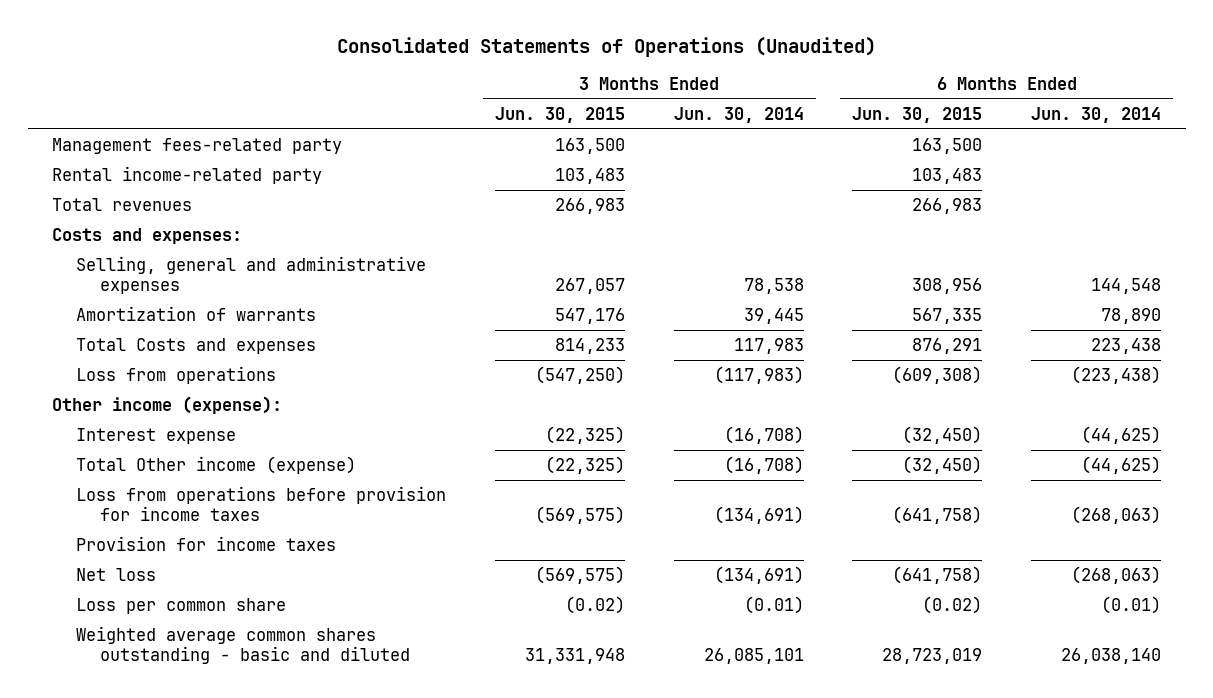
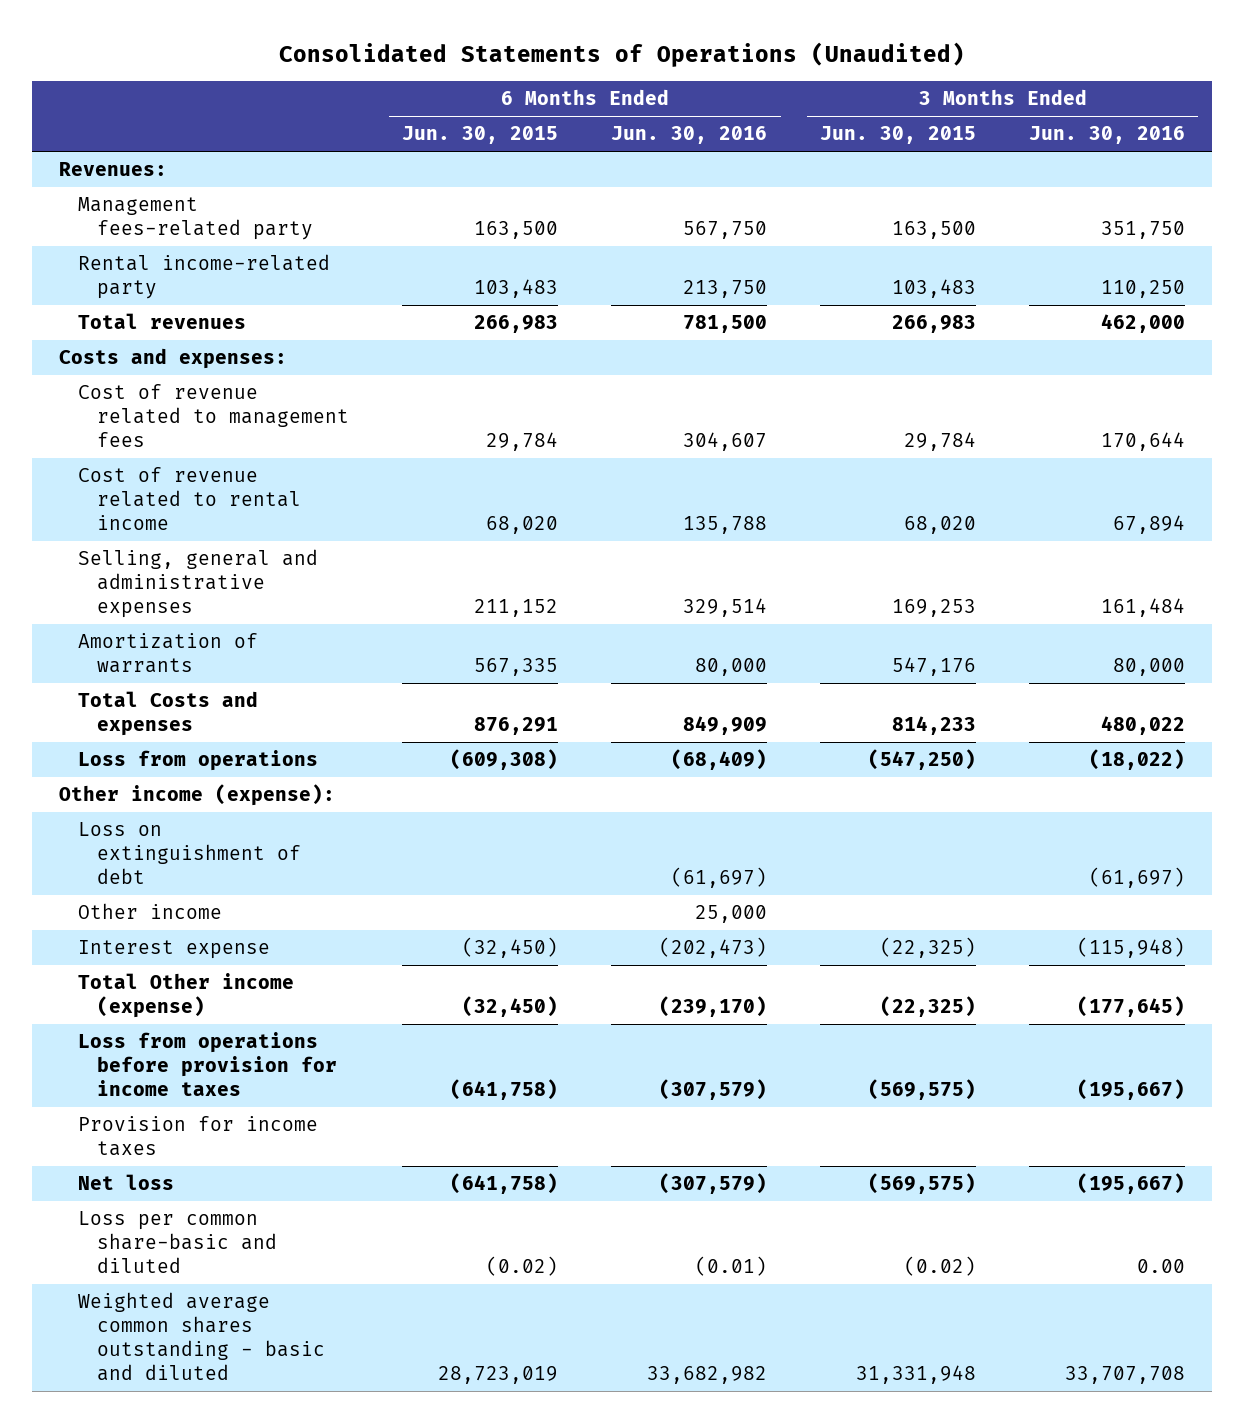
[673,106,804,123] Jun. 30, 2014 -> none
[1031,106,1162,123] Jun. 30, 2014 -> none
none -> [611,126,768,145] Jun. 30, 2016
none -> [1029,126,1186,145] Jun. 30, 2016
none -> [58,162,167,177] Revenues:
none -> [78,384,350,448] Cost of revenue related to management fees
none -> [78,467,302,531] Cost of revenue related to rental income
[554,277,625,294] 267,057 -> [892,599,977,618] 169,253
[912,277,983,294] 308,956 -> [474,599,559,618] 211,152
none -> [78,822,302,885] Loss on extinguishment of debt
none -> [78,903,223,920] Other income
[75,597,286,614] Loss per common share -> [78,1211,278,1274] Loss per common share-basic and diluted

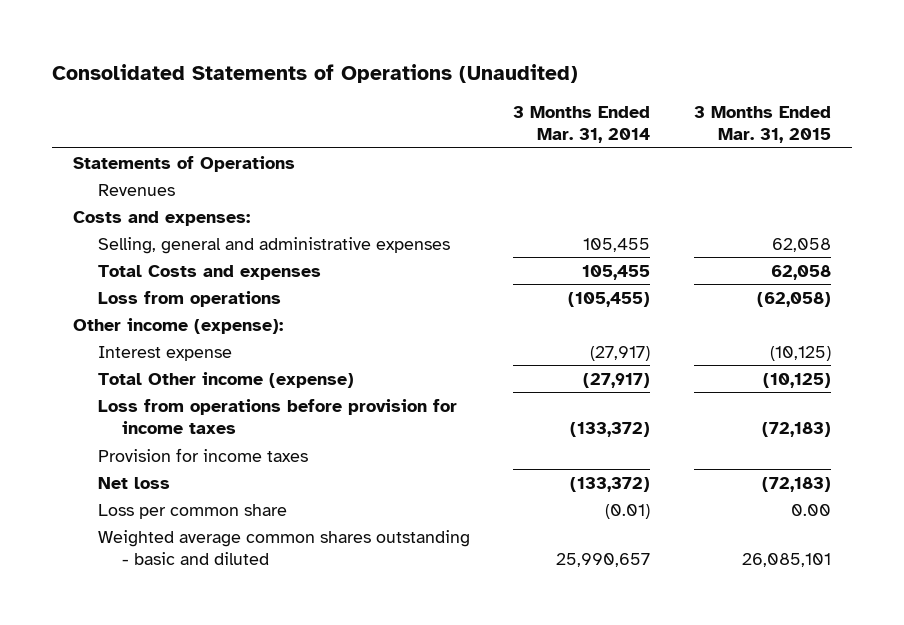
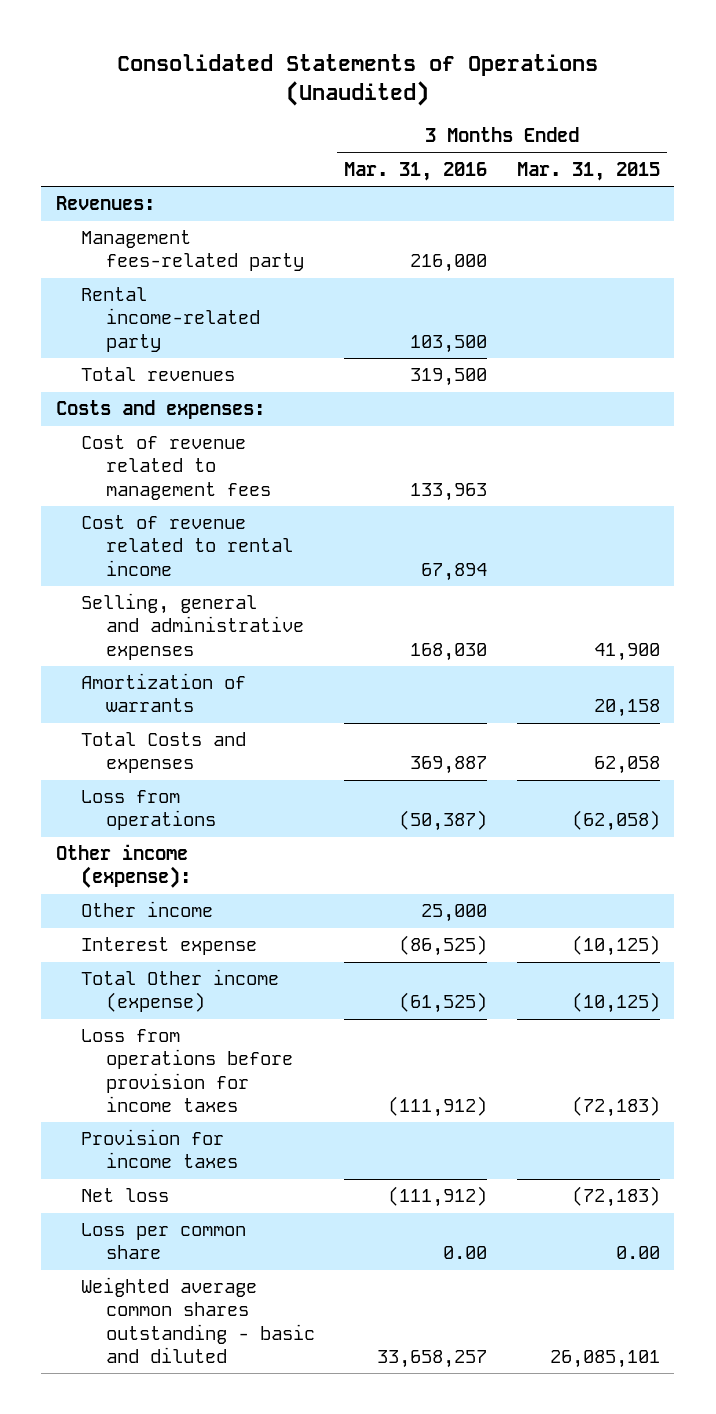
[513,106,651,144] 3 Months Ended Mar. 31, 2014 -> none
none -> [344,161,488,181] Mar. 31, 2016
[73,155,296,172] Statements of Operations -> none
none -> [55,196,155,211] Revenues:
none -> [81,230,305,272] Management fees-related party
none -> [81,287,261,352] Rental income-related party
[97,183,175,196] Revenues -> [81,367,236,382] Total revenues
none -> [81,435,272,500] Cost of revenue related to management fees
none -> [81,515,294,576] Cost of revenue related to rental income
[771,237,831,252] 62,058 -> [593,642,660,661] 41,900
none -> [81,673,247,713] Amortization of warrants
none -> [81,901,214,918] Other income

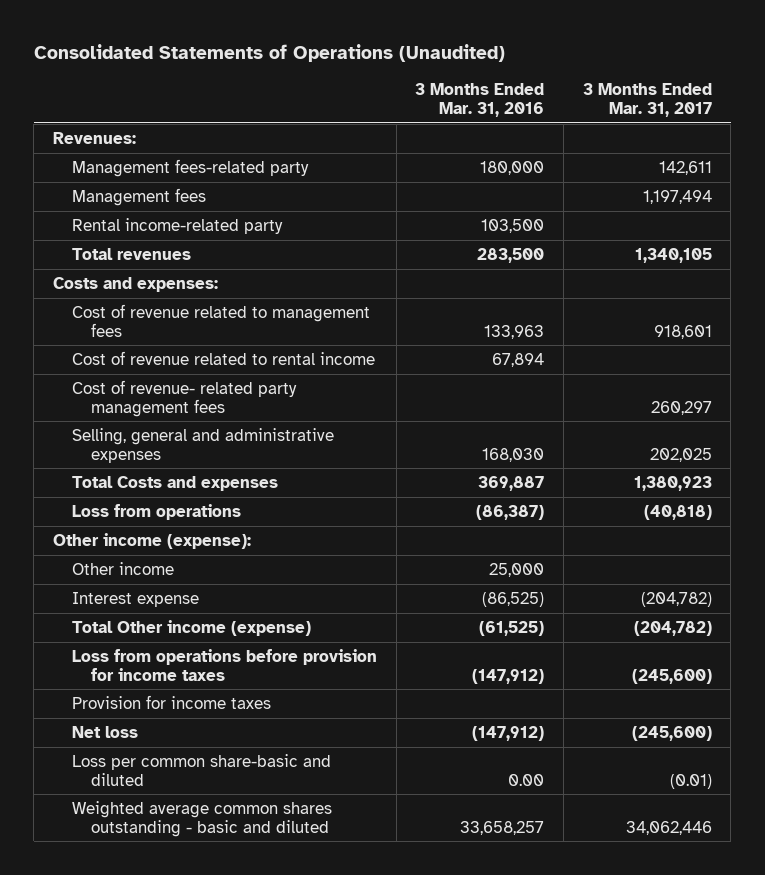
[516,161,660,181] Mar. 31, 2015 -> none
none -> [582,83,712,118] 3 Months Ended Mar. 31, 2017
[410,254,488,273] 216,000 -> [480,160,545,175] 180,000
none -> [71,187,206,206] Management fees
[410,368,488,387] 319,500 -> [477,247,545,263] 283,500
none -> [71,379,297,417] Cost of revenue- related party management fees
[81,673,247,713] Amortization of warrants -> none
[399,810,488,832] (50,387) -> [476,504,545,520] (86,387)
[388,1095,488,1117] (111,912) -> [472,668,545,684] (147,912)
[388,1186,488,1208] (111,912) -> [472,725,545,741] (147,912)
[81,1223,247,1260] Loss per common share -> [71,753,331,786] Loss per common share-basic and diluted

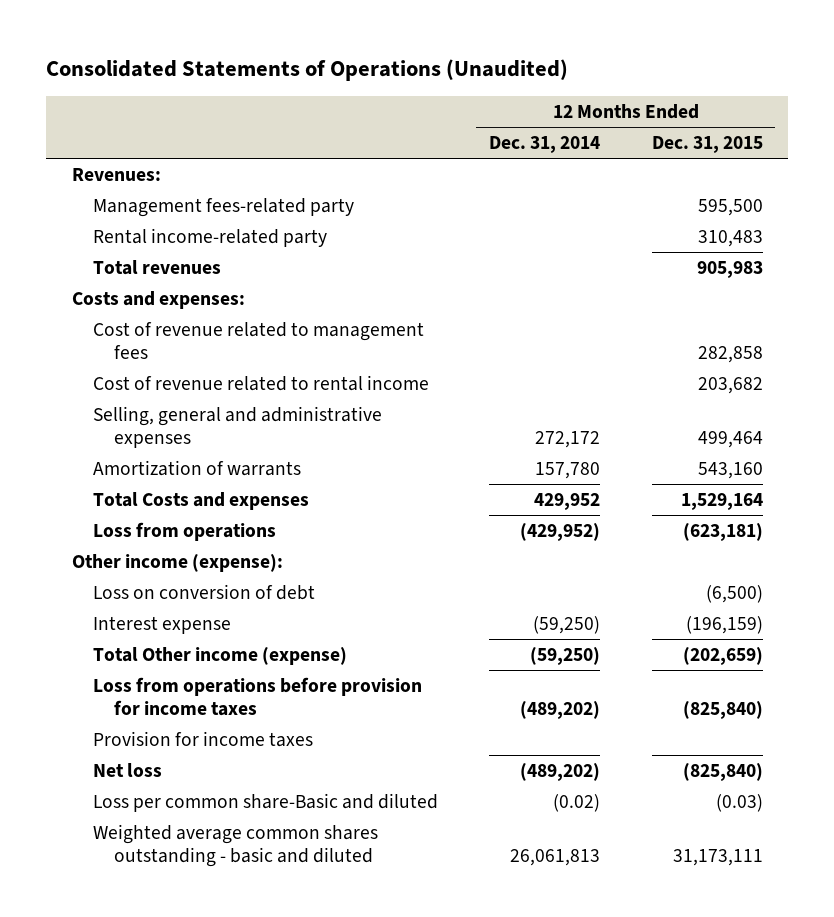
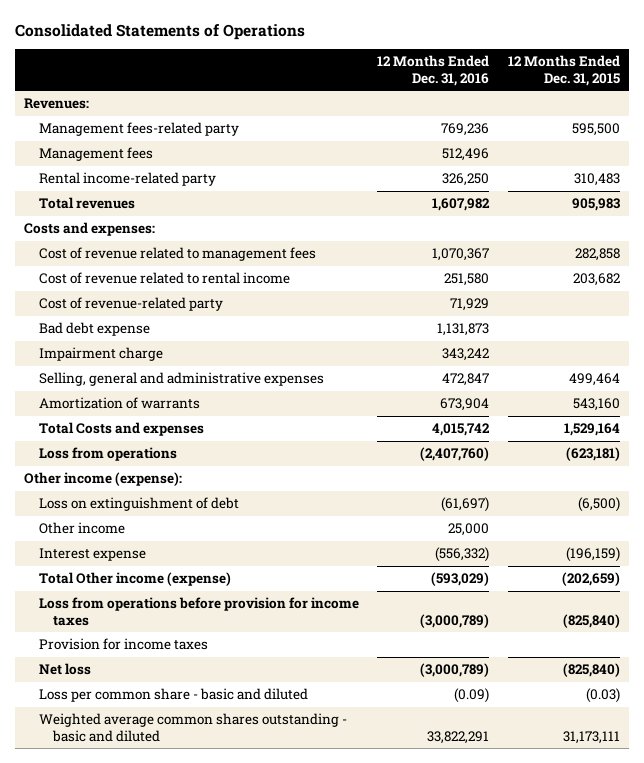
[45,59,568,82] Consolidated Statements of Operations (Unaudited) -> [14,23,305,40] Consolidated Statements of Operations
[489,136,601,154] Dec. 31, 2014 -> none
none -> [377,55,490,86] 12 Months Ended Dec. 31, 2016
none -> [38,147,153,162] Management fees
none -> [38,297,223,312] Cost of revenue-related party
none -> [38,322,150,337] Bad debt expense
none -> [38,347,163,362] Impairment charge
[92,584,315,601] Loss on conversion of debt -> [38,497,239,512] Loss on extinguishment of debt
none -> [38,522,125,535] Other income
[92,793,438,813] Loss per common share-Basic and diluted -> [38,688,308,703] Loss per common share - basic and diluted

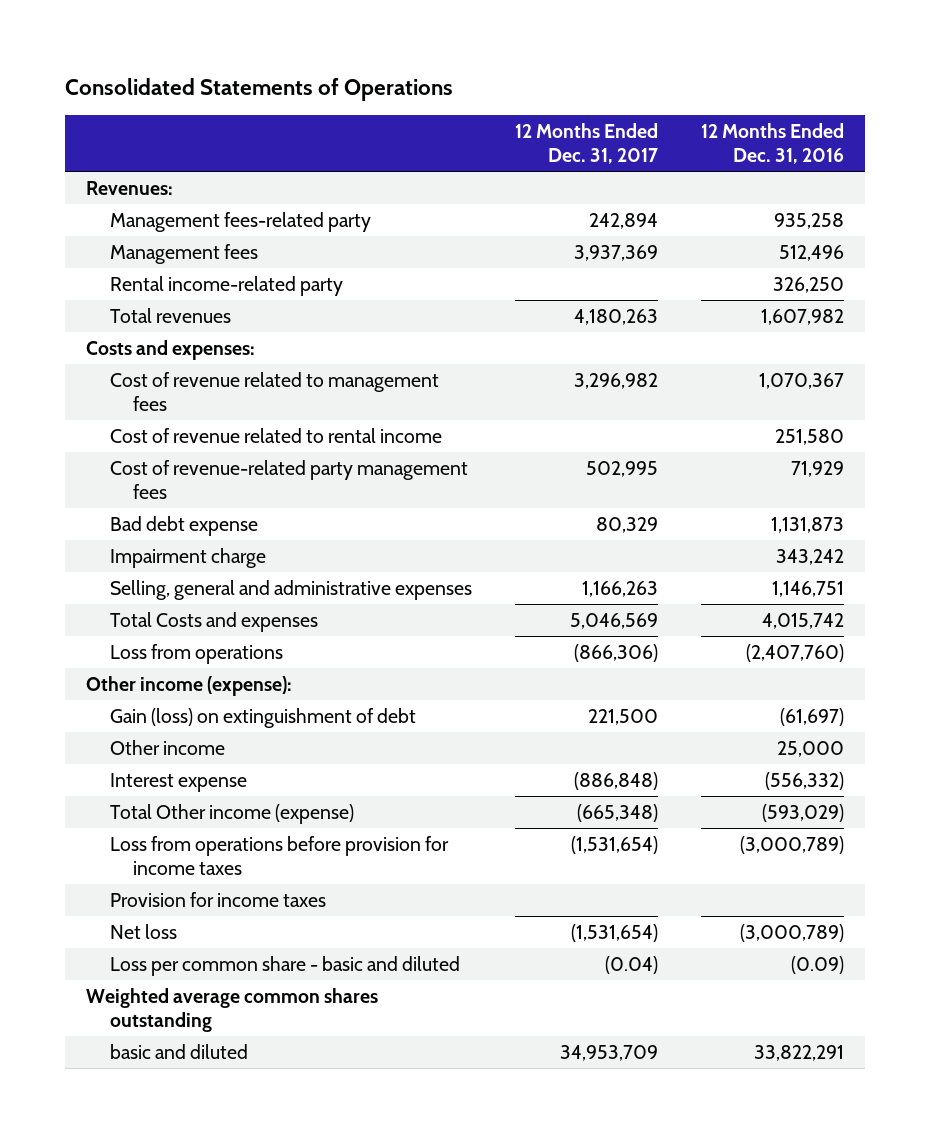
[507,55,620,86] 12 Months Ended Dec. 31, 2015 -> none
none -> [514,122,658,165] 12 Months Ended Dec. 31, 2017
[441,123,490,137] 769,236 -> [773,212,844,229] 935,258
[38,297,223,312] Cost of revenue-related party -> [109,459,468,500] Cost of revenue-related party management fees
[38,397,200,410] Amortization of warrants -> none
[442,373,490,387] 472,847 -> [771,580,844,597] 1,146,751
[38,497,239,512] Loss on extinguishment of debt -> [109,707,416,728] Gain (loss) on extinguishment of debt
none -> [86,987,379,1033] Weighted average common shares outstanding
[38,713,347,742] Weighted average common shares outstanding - basic and diluted -> [109,1043,248,1059] basic and diluted

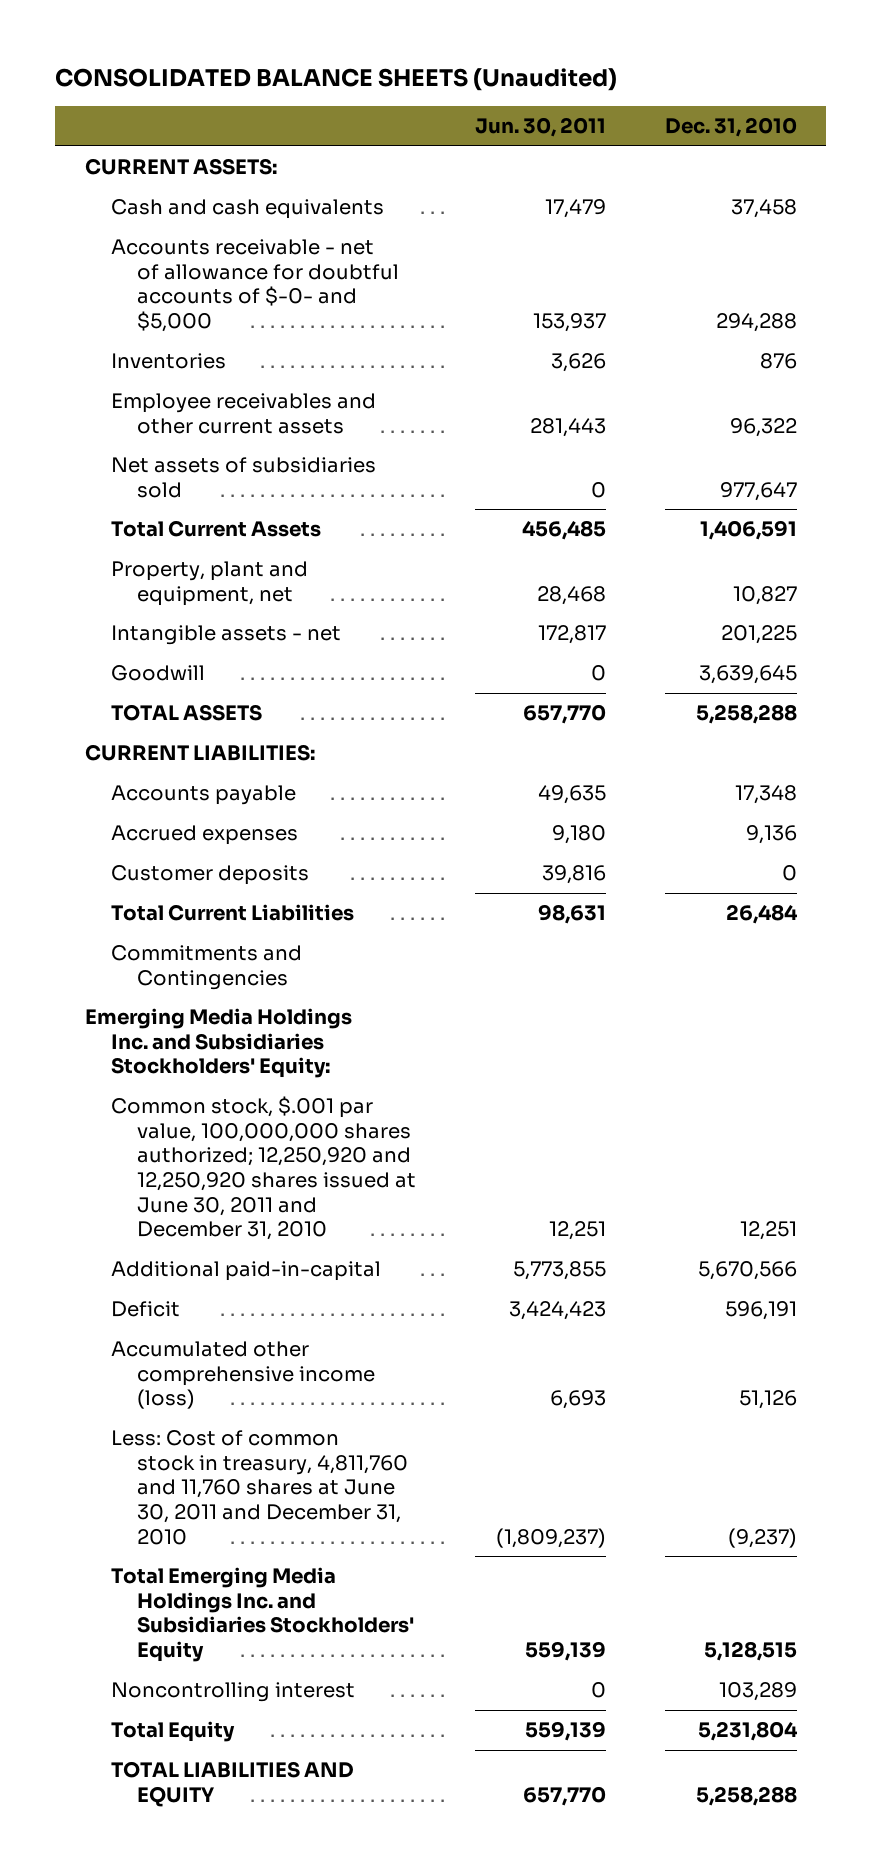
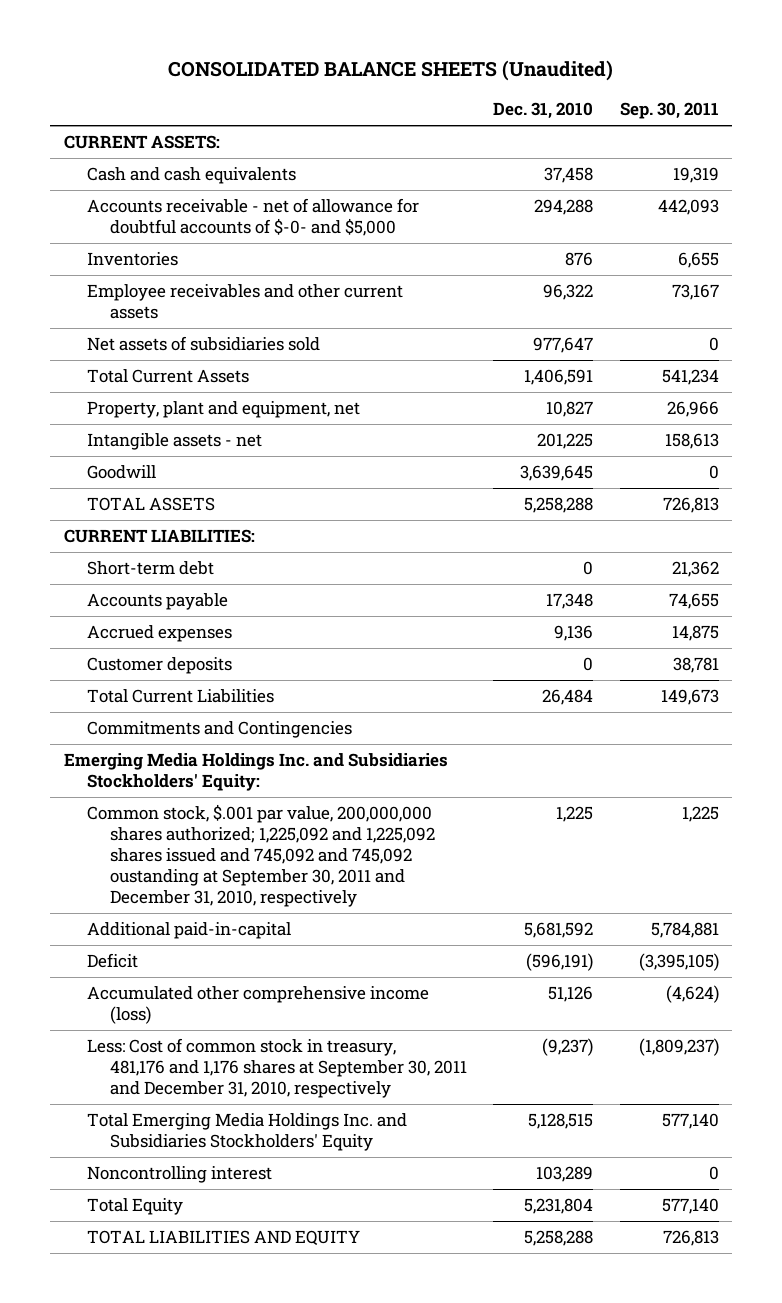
[474,117,606,138] Jun. 30, 2011 -> none
none -> [619,102,719,120] Sep. 30, 2011
none -> [86,561,214,576] Short-term debt
[110,1096,416,1241] Common stock, $.001 par value, 100,000,000 shares authorized; 12,250,920 and 12,250,920 shares issued at June 30, 2011 and December 31, 2010 -> [86,804,436,907] Common stock, $.001 par value, 200,000,000 shares authorized; 1,225,092 and 1,225,092 shares issued and 745,092 and 745,092 oustanding at September 30, 2011 and December 31, 2010, respectively
[739,1221,797,1241] 12,251 -> [556,806,594,823] 1,225
[697,1261,797,1281] 5,670,566 -> [524,922,594,939] 5,681,592
[724,1301,797,1321] 596,191 -> [526,953,594,972] (596,191)
[110,1430,408,1545] Less: Cost of common stock in treasury, 4,811,760 and 11,760 shares at June 30, 2011 and December 31, 2010 -> [86,1038,468,1098] Less: Cost of common stock in treasury, 481,176 and 1,176 shares at September 30, 2011 and December 31, 2010, respectively

